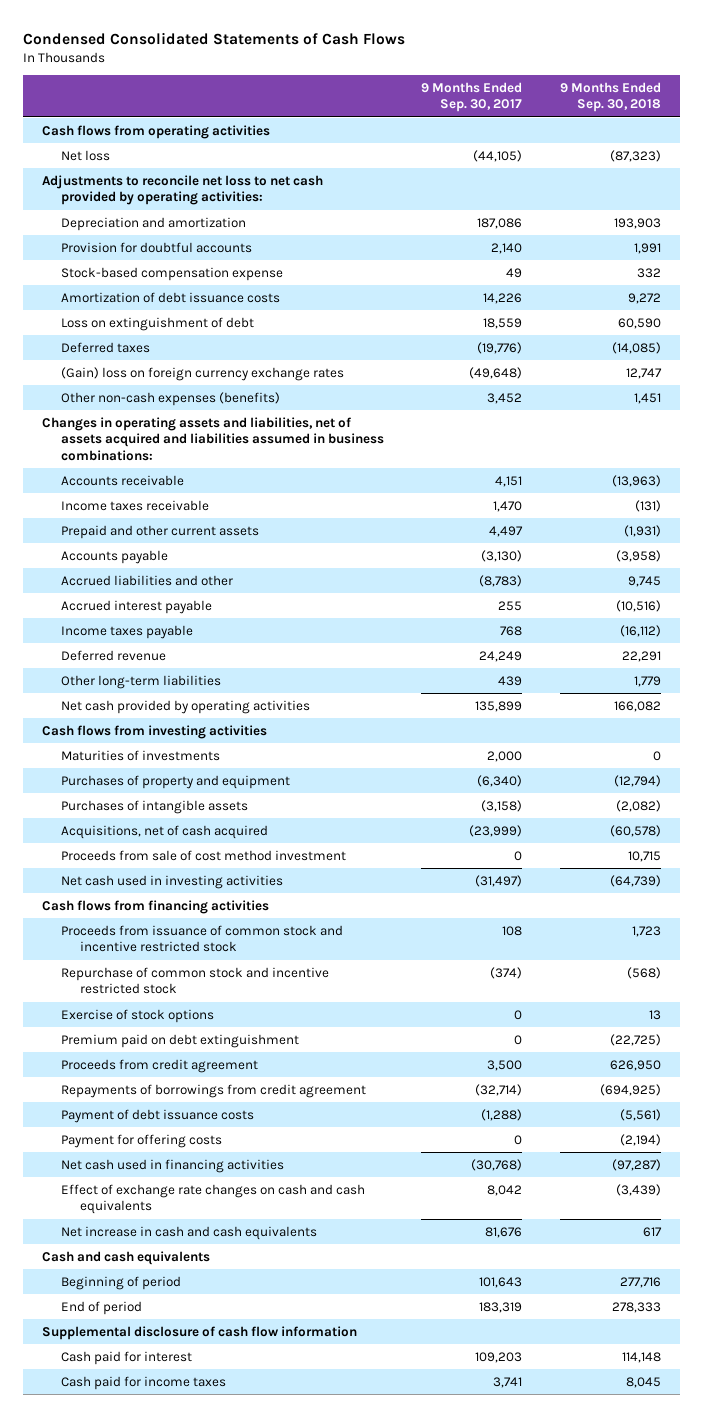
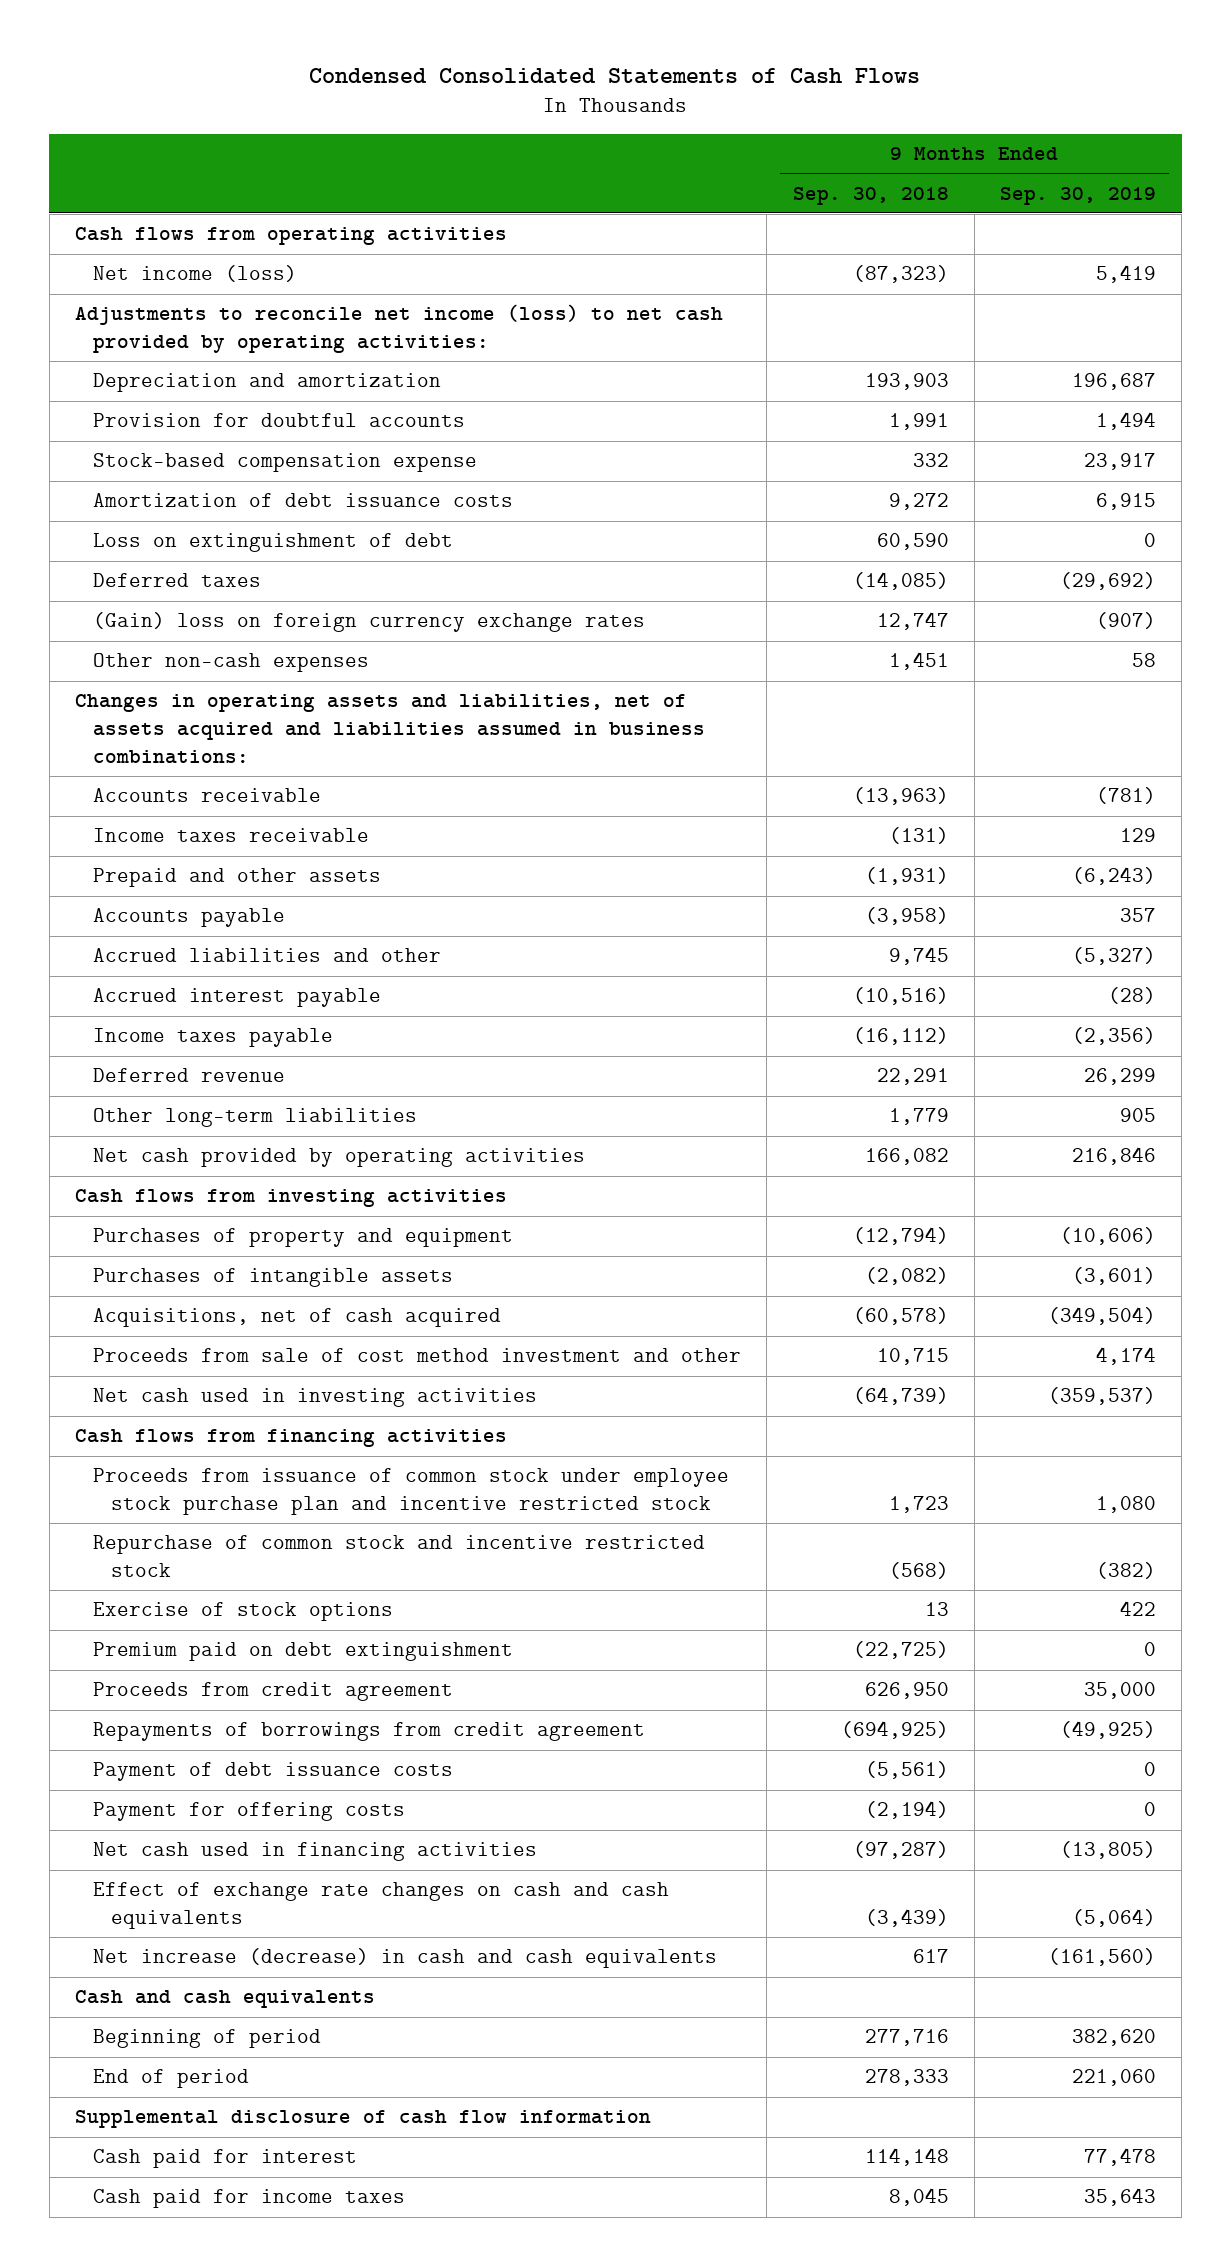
[421,82,523,113] 9 Months Ended Sep. 30, 2017 -> none
none -> [999,186,1156,205] Sep. 30, 2019
[60,149,110,161] Net loss -> [93,265,298,283] Net income (loss)
[41,174,323,206] Adjustments to reconcile net loss to net cash provided by operating activities: -> [75,304,724,354] Adjustments to reconcile net income (loss) to net cash provided by operating activities:
[60,391,280,406] Other non-cash expenses (benefits) -> [93,653,370,673] Other non-cash expenses
[60,524,259,539] Prepaid and other current assets -> [93,868,382,888] Prepaid and other assets
[60,749,220,761] Maturities of investments -> none
[60,849,346,861] Proceeds from sale of cost method investment -> [93,1348,742,1363] Proceeds from sale of cost method investment and other
[60,924,343,953] Proceeds from issuance of common stock and incentive restricted stock -> [93,1468,730,1516] Proceeds from issuance of common stock under employee stock purchase plan and incentive restricted stock
[60,1225,317,1240] Net increase in cash and cash equivalents -> [93,1948,718,1969] Net increase (decrease) in cash and cash equivalents

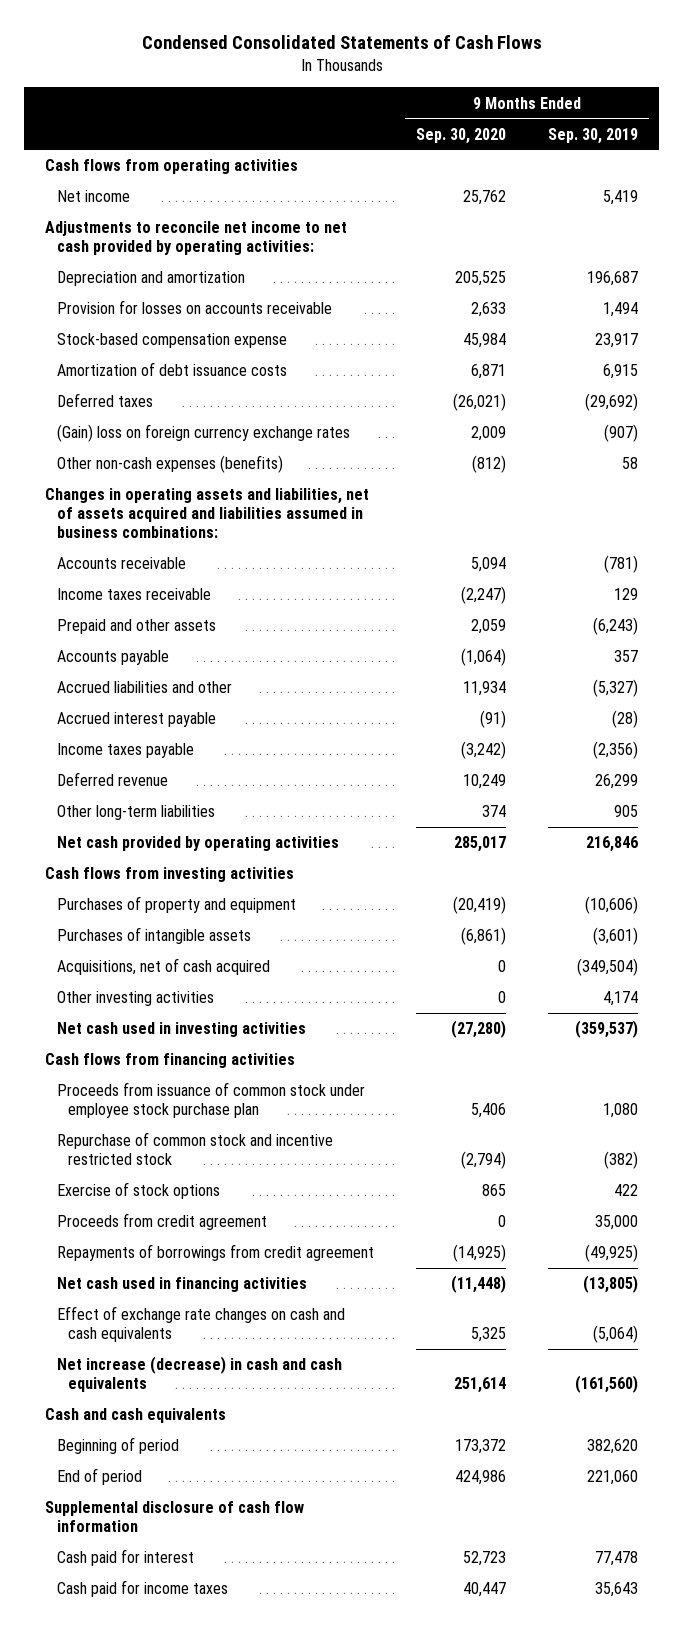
[792,186,949,205] Sep. 30, 2018 -> none
none -> [415,127,506,144] Sep. 30, 2020
[93,265,298,283] Net income (loss) -> [56,190,130,203] Net income
[75,304,724,354] Adjustments to reconcile net income (loss) to net cash provided by operating activities: -> [45,221,348,256] Adjustments to reconcile net income to net cash provided by operating activities:
[93,413,466,428] Provision for doubtful accounts -> [56,300,332,315] Provision for losses on accounts receivable
[93,533,454,553] Loss on extinguishment of debt -> none
[93,653,370,673] Other non-cash expenses -> [56,455,283,474] Other non-cash expenses (benefits)
[93,1348,742,1363] Proceeds from sale of cost method investment and other -> [56,991,214,1007] Other investing activities
[93,1468,730,1516] Proceeds from issuance of common stock under employee stock purchase plan and incentive restricted stock -> [56,1082,365,1119] Proceeds from issuance of common stock under employee stock purchase plan
[93,1642,514,1662] Premium paid on debt extinguishment -> none
[93,1762,454,1782] Payment of debt issuance costs -> none
[93,1802,406,1822] Payment for offering costs -> none

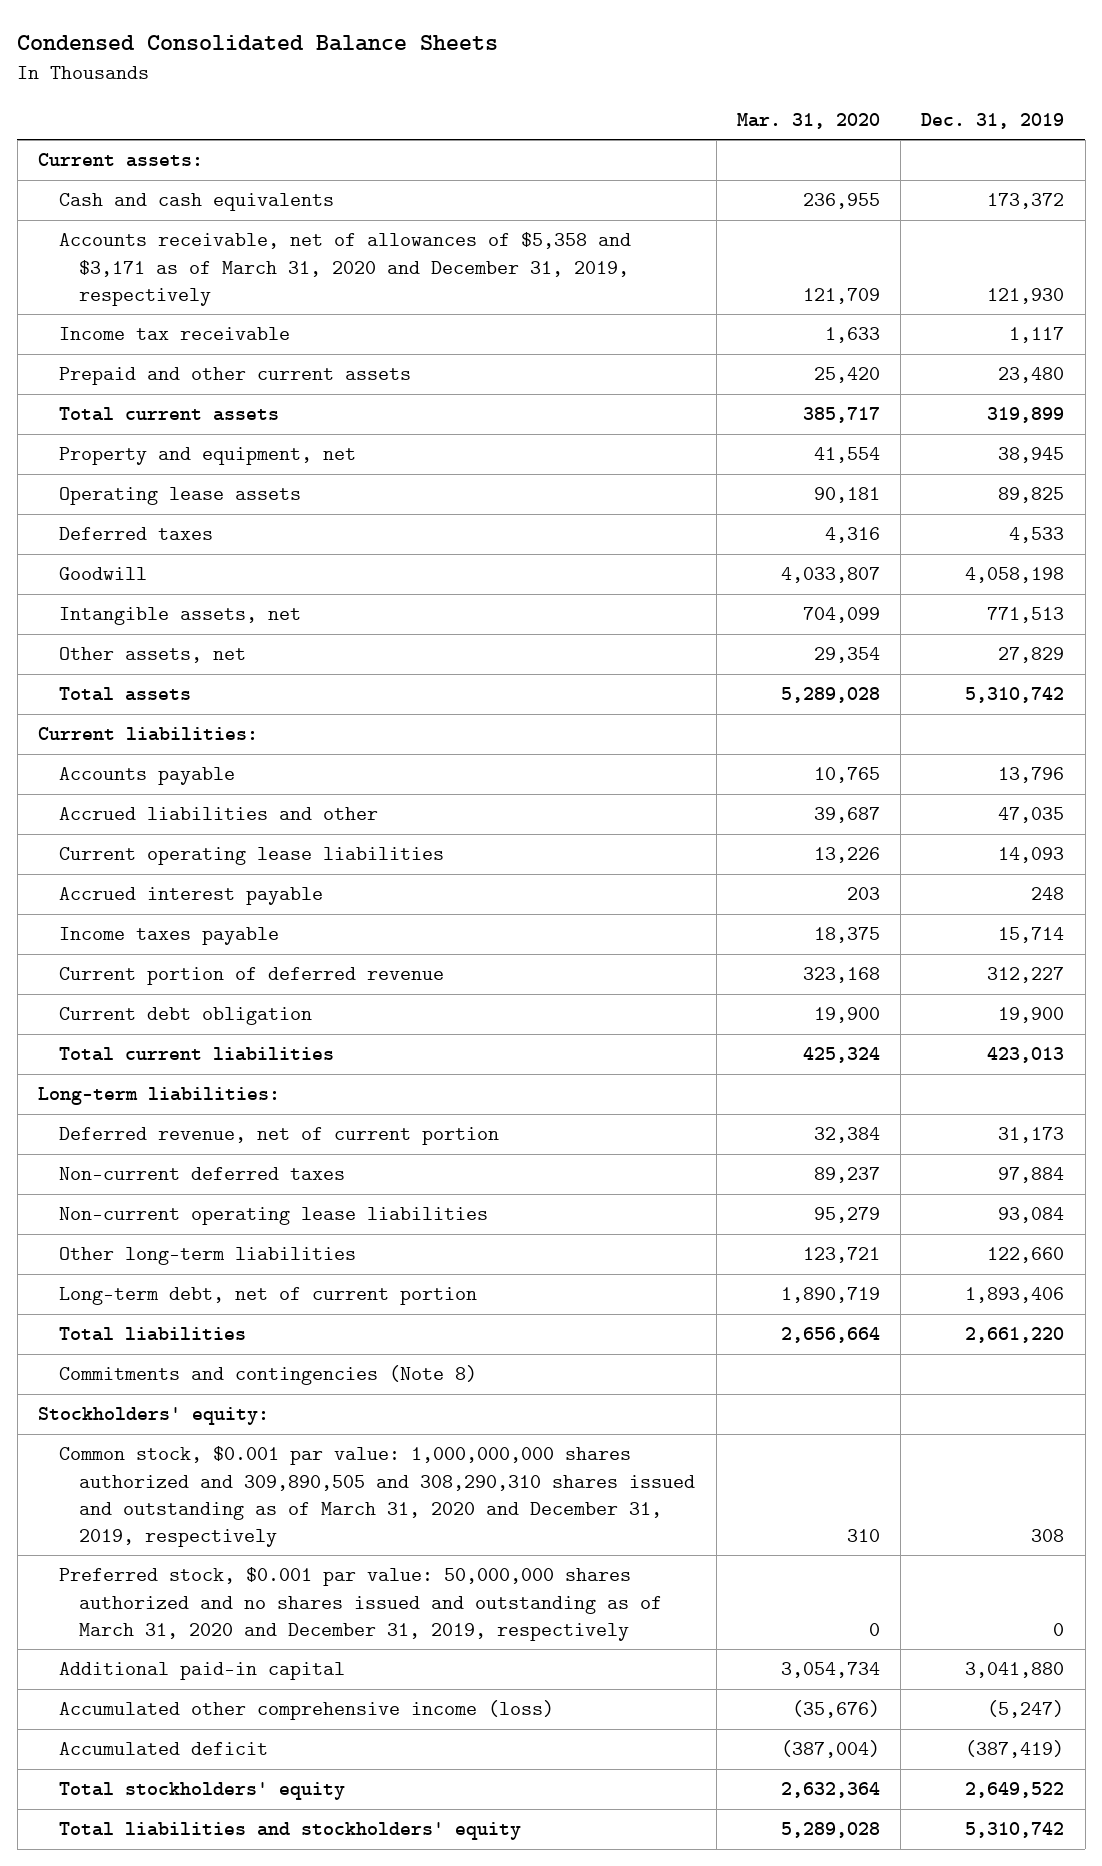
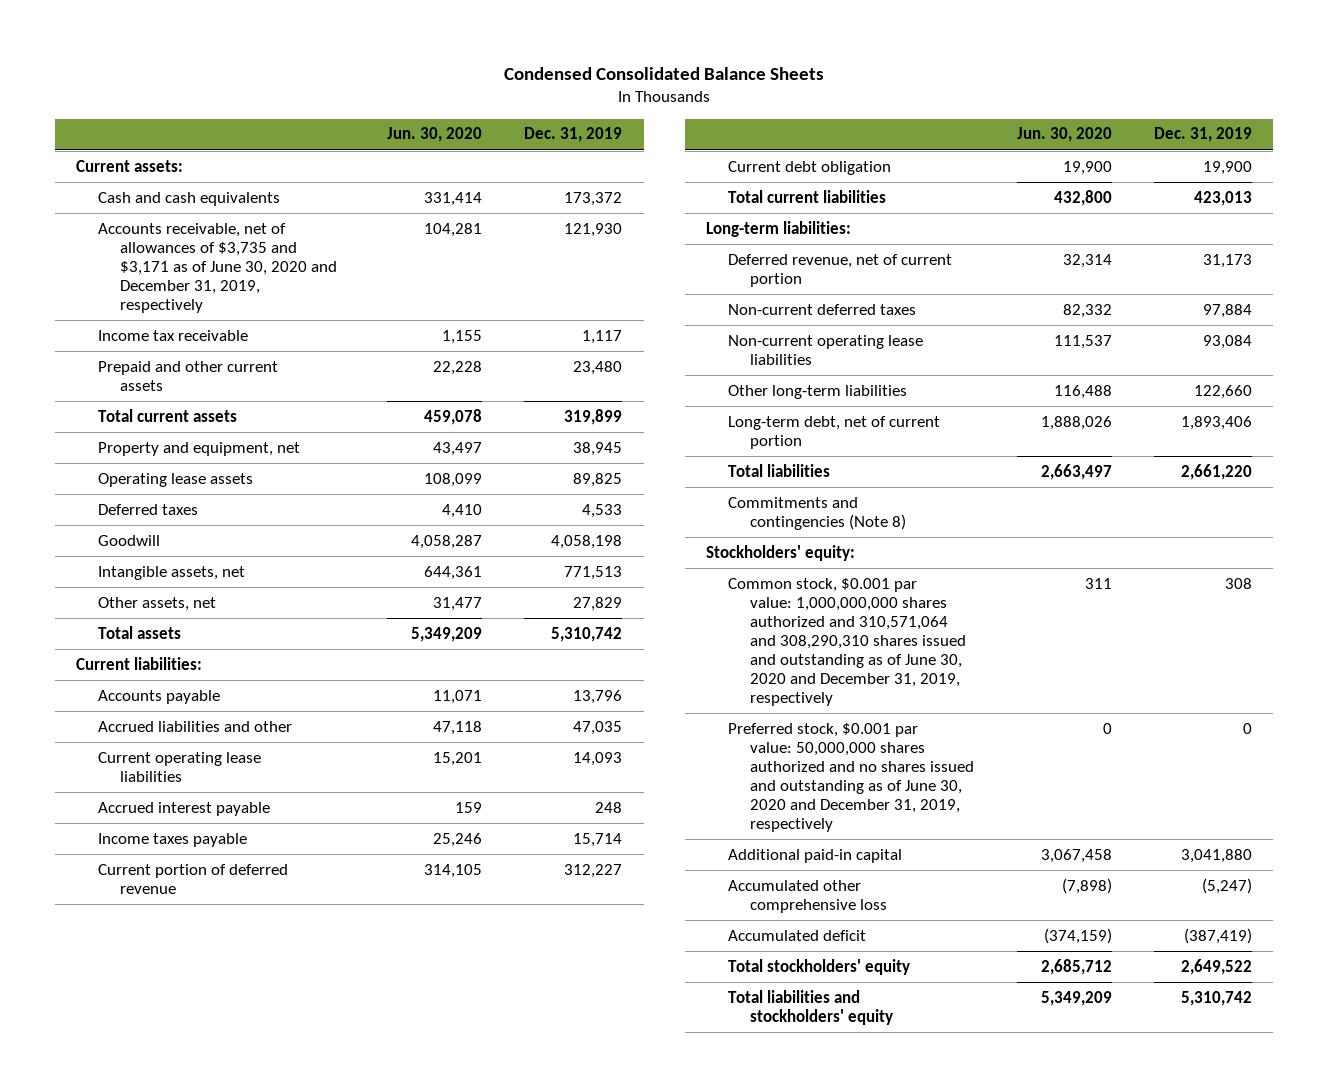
[736,113,880,130] Mar. 31, 2020 -> none
none -> [386,127,482,143] Jun. 30, 2020
[58,232,631,306] Accounts receivable, net of allowances of $5,358 and $3,171 as of March 31, 2020 and December 31, 2019, respectively -> [98,222,338,313] Accounts receivable, net of allowances of $3,735 and $3,171 as of June 30, 2020 and December 31, 2019, respectively
[58,1446,696,1548] Common stock, $0.001 par value: 1,000,000,000 shares authorized and 309,890,505 and 308,290,310 shares issued and outstanding as of March 31, 2020 and December 31, 2019, respectively -> [727,577,967,706] Common stock, $0.001 par value: 1,000,000,000 shares authorized and 310,571,064 and 308,290,310 shares issued and outstanding as of June 30, 2020 and December 31, 2019, respectively
[58,1567,663,1641] Preferred stock, $0.001 par value: 50,000,000 shares authorized and no shares issued and outstanding as of March 31, 2020 and December 31, 2019, respectively -> [727,722,975,832] Preferred stock, $0.001 par value: 50,000,000 shares authorized and no shares issued and outstanding as of June 30, 2020 and December 31, 2019, respectively
[58,1700,554,1721] Accumulated other comprehensive income (loss) -> [727,879,888,913] Accumulated other comprehensive loss

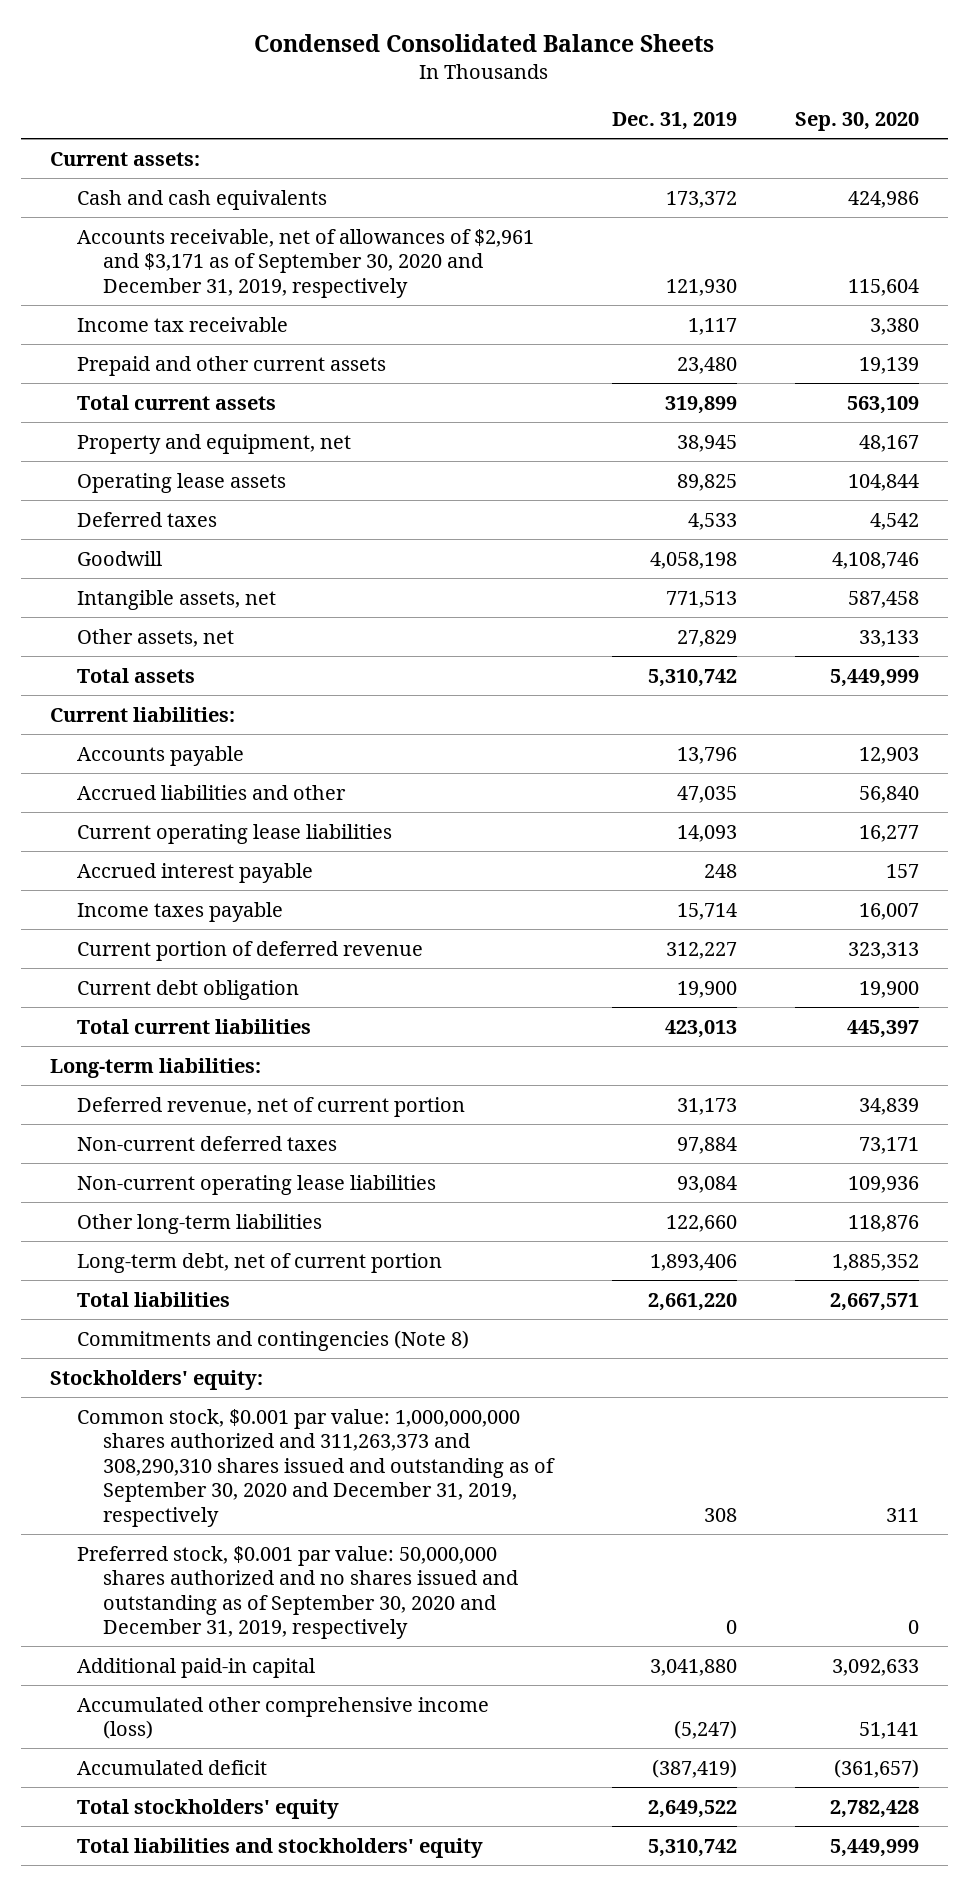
[386,127,482,143] Jun. 30, 2020 -> none
none -> [794,112,919,132] Sep. 30, 2020
[98,222,338,313] Accounts receivable, net of allowances of $3,735 and $3,171 as of June 30, 2020 and December 31, 2019, respectively -> [76,228,534,298] Accounts receivable, net of allowances of $2,961 and $3,171 as of September 30, 2020 and December 31, 2019, respectively
[727,577,967,706] Common stock, $0.001 par value: 1,000,000,000 shares authorized and 310,571,064 and 308,290,310 shares issued and outstanding as of June 30, 2020 and December 31, 2019, respectively -> [76,1408,556,1527] Common stock, $0.001 par value: 1,000,000,000 shares authorized and 311,263,373 and 308,290,310 shares issued and outstanding as of September 30, 2020 and December 31, 2019, respectively
[727,722,975,832] Preferred stock, $0.001 par value: 50,000,000 shares authorized and no shares issued and outstanding as of June 30, 2020 and December 31, 2019, respectively -> [76,1545,519,1640] Preferred stock, $0.001 par value: 50,000,000 shares authorized and no shares issued and outstanding as of September 30, 2020 and December 31, 2019, respectively
[727,879,888,913] Accumulated other comprehensive loss -> [76,1696,489,1740] Accumulated other comprehensive income (loss)

